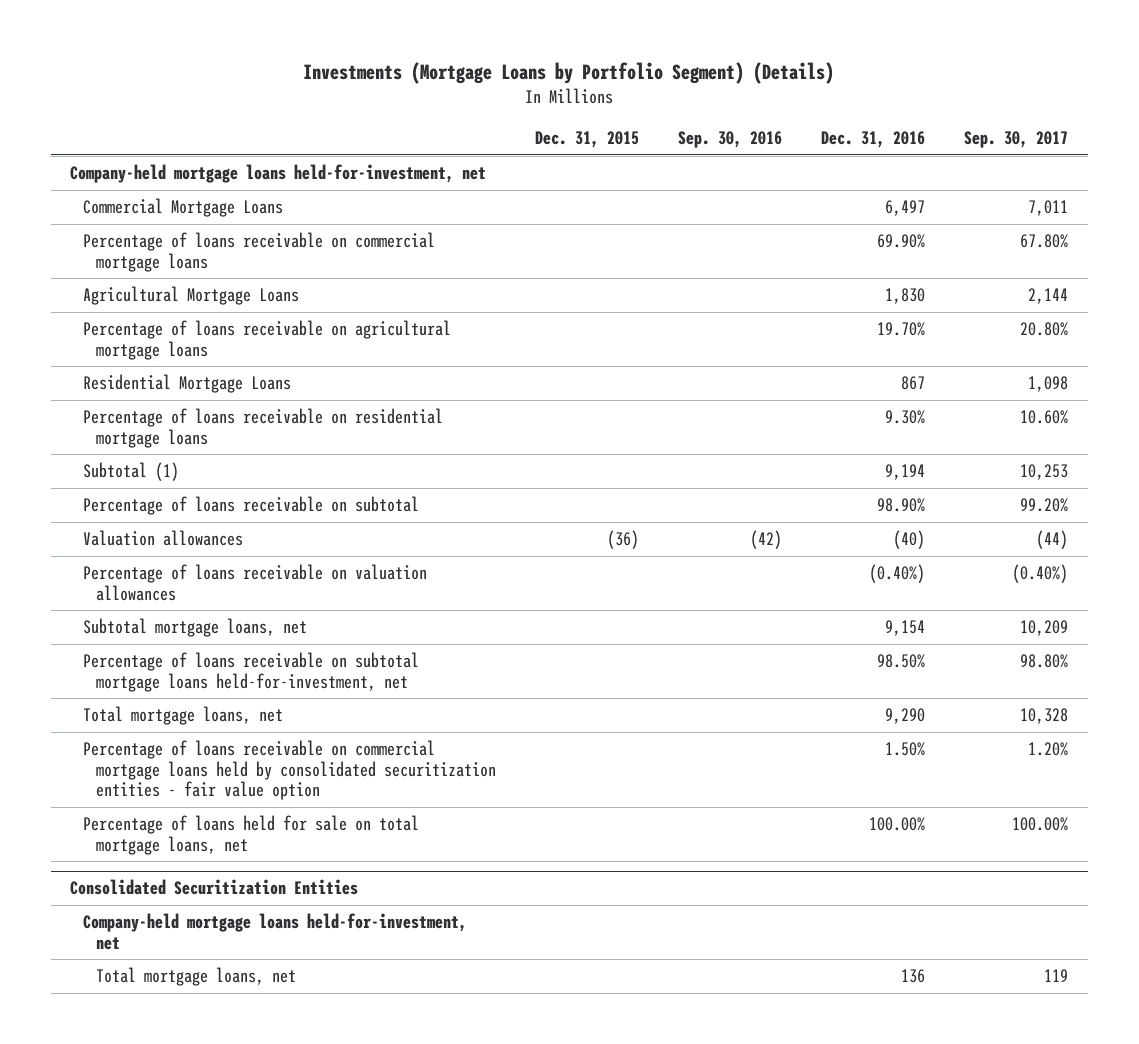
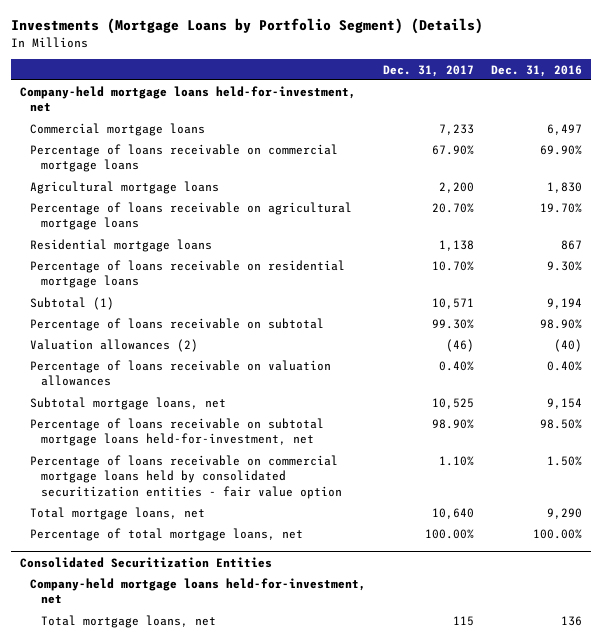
[535,130,640,148] Dec. 31, 2015 -> none
[678,130,783,148] Sep. 30, 2016 -> none
[964,130,1069,148] Sep. 30, 2017 -> none
none -> [383,64,475,77] Dec. 31, 2017
[83,198,284,218] Commercial Mortgage Loans -> [30,122,206,136] Commercial mortgage loans
[83,286,300,306] Agricultural Mortgage Loans -> [30,180,220,194] Agricultural mortgage loans
[83,374,292,394] Residential Mortgage Loans -> [30,238,213,252] Residential mortgage loans
[83,530,244,547] Valuation allowances -> [30,338,199,352] Valuation allowances (2)
[869,564,926,584] (0.40%) -> [547,360,583,371] 0.40%
[83,706,284,726] Total mortgage loans, net -> [30,506,206,520] Total mortgage loans, net
[83,815,420,855] Percentage of loans held for sale on total mortgage loans, net -> [30,527,304,541] Percentage of total mortgage loans, net

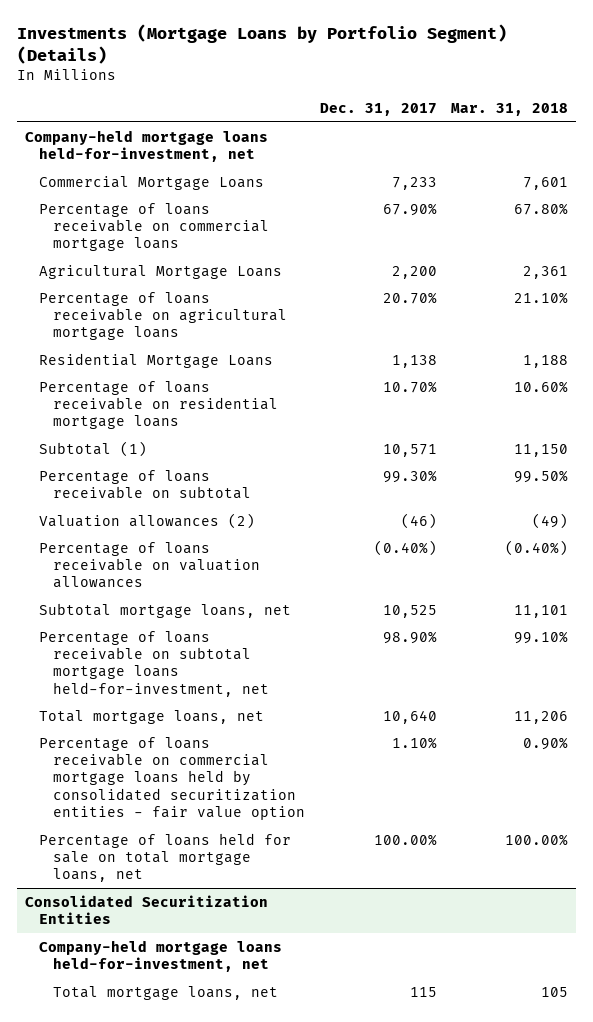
[491,64,583,77] Dec. 31, 2016 -> none
none -> [451,103,569,117] Mar. 31, 2018
[30,122,206,136] Commercial mortgage loans -> [38,175,264,190] Commercial Mortgage Loans
[30,180,220,194] Agricultural mortgage loans -> [38,264,282,279] Agricultural Mortgage Loans
[30,238,213,252] Residential mortgage loans -> [38,352,273,368] Residential Mortgage Loans
[439,360,475,371] 0.40% -> [373,539,437,556] (0.40%)
[30,454,342,500] Percentage of loans receivable on commercial mortgage loans held by consolidated securitization entities - fair value option -> [38,736,306,821] Percentage of loans receivable on commercial mortgage loans held by consolidated securitization entities - fair value option
[30,527,304,541] Percentage of total mortgage loans, net -> [38,832,291,883] Percentage of loans held for sale on total mortgage loans, net

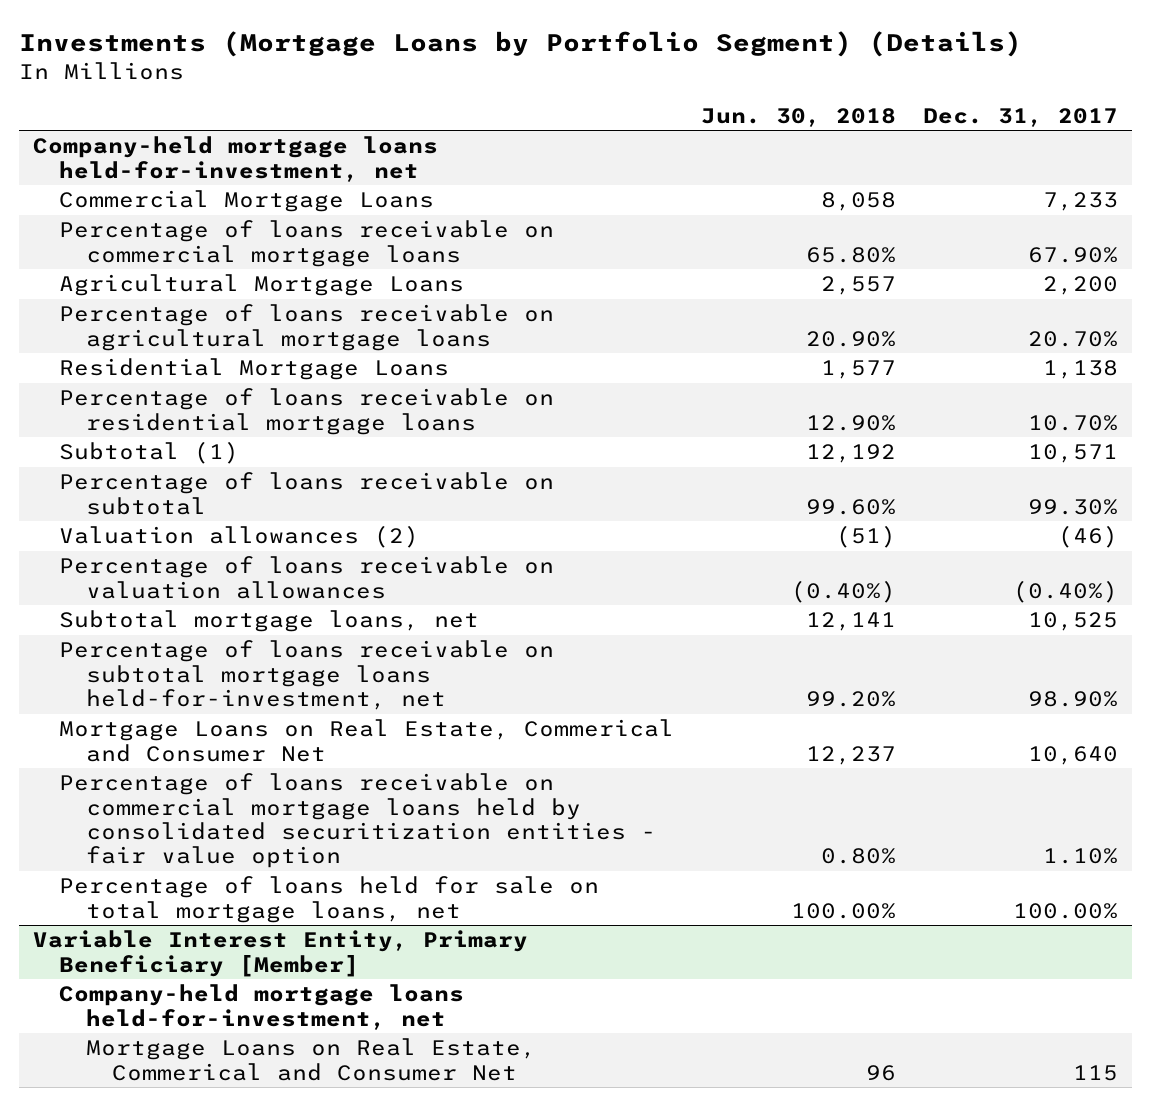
[451,103,569,117] Mar. 31, 2018 -> none
none -> [701,107,897,127] Jun. 30, 2018
[38,709,264,724] Total mortgage loans, net -> [59,719,675,762] Mortgage Loans on Real Estate, Commerical and Consumer Net
[24,894,268,924] Consolidated Securitization Entities -> none
none -> [32,930,528,977] Variable Interest Entity, Primary Beneficiary [Member]
[53,985,279,1000] Total mortgage loans, net -> [85,1038,536,1081] Mortgage Loans on Real Estate, Commerical and Consumer Net

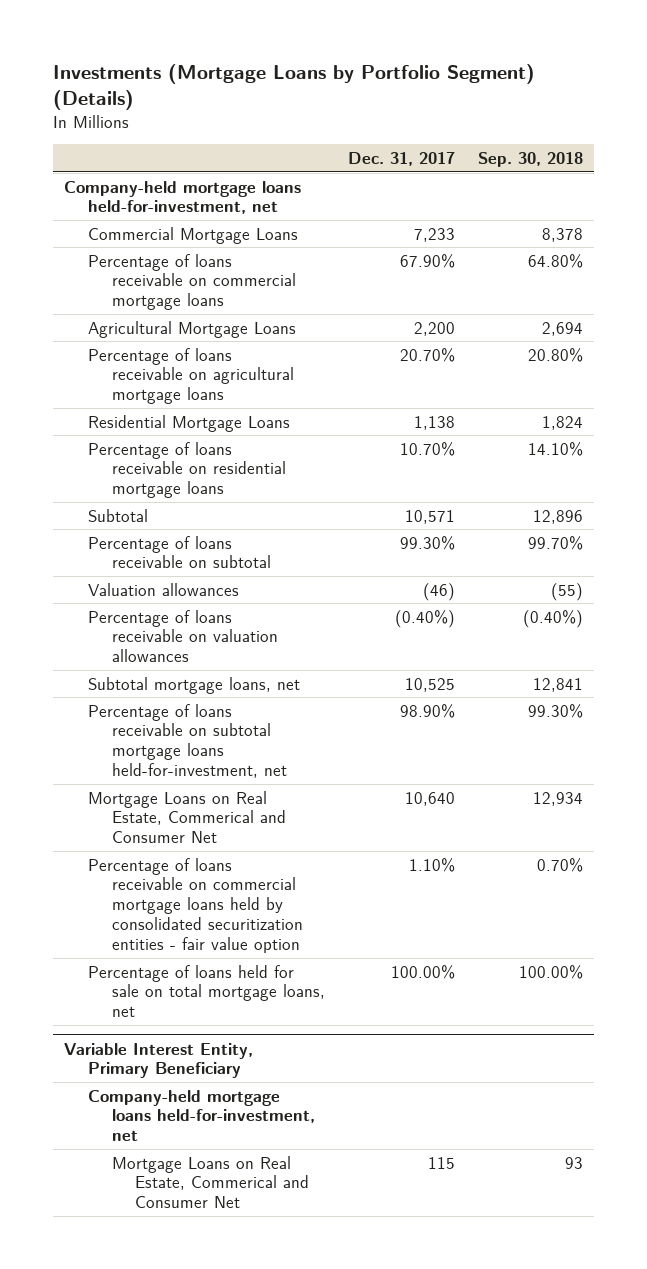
[701,107,897,127] Jun. 30, 2018 -> none
none -> [477,151,583,167] Sep. 30, 2018
[59,441,240,465] Subtotal (1) -> [87,508,148,522] Subtotal
[59,525,420,549] Valuation allowances (2) -> [87,582,239,596] Valuation allowances
[32,930,528,977] Variable Interest Entity, Primary Beneficiary [Member] -> [64,1042,254,1079] Variable Interest Entity, Primary Beneficiary

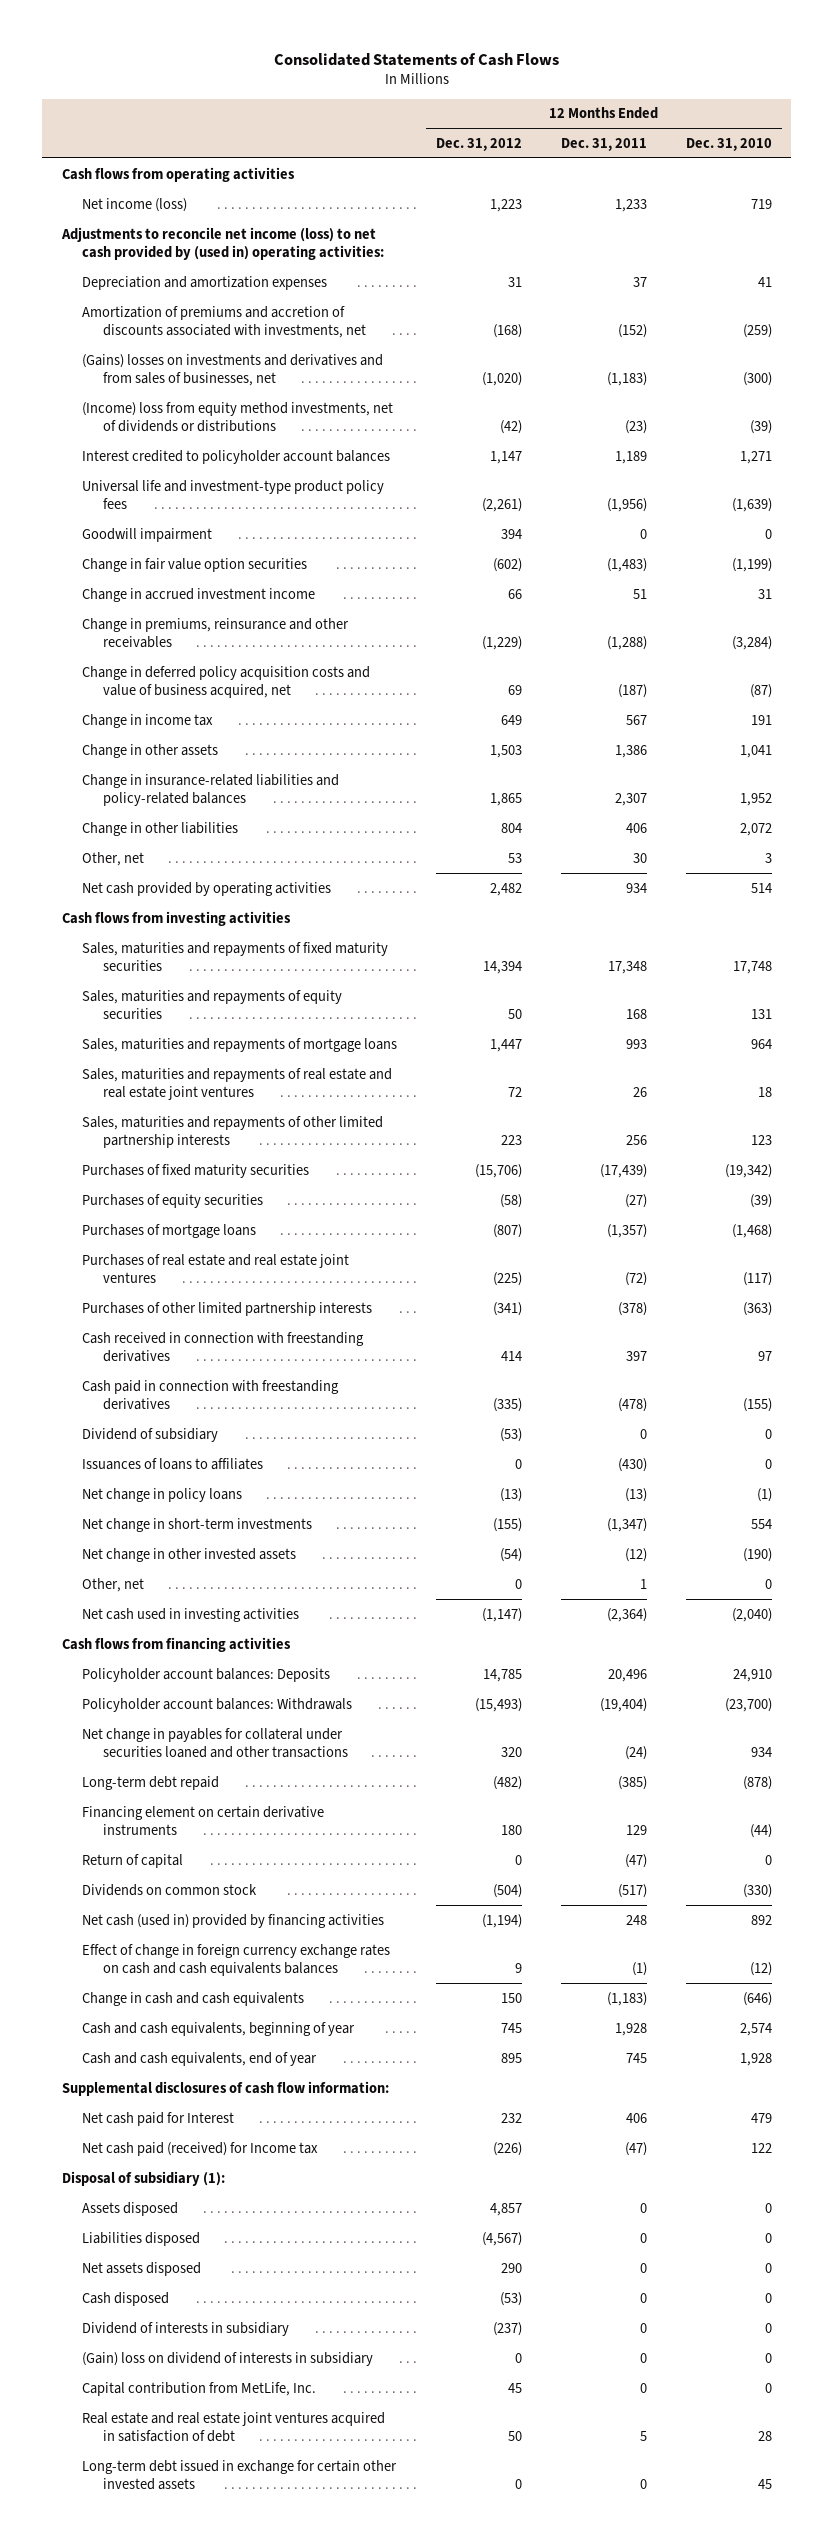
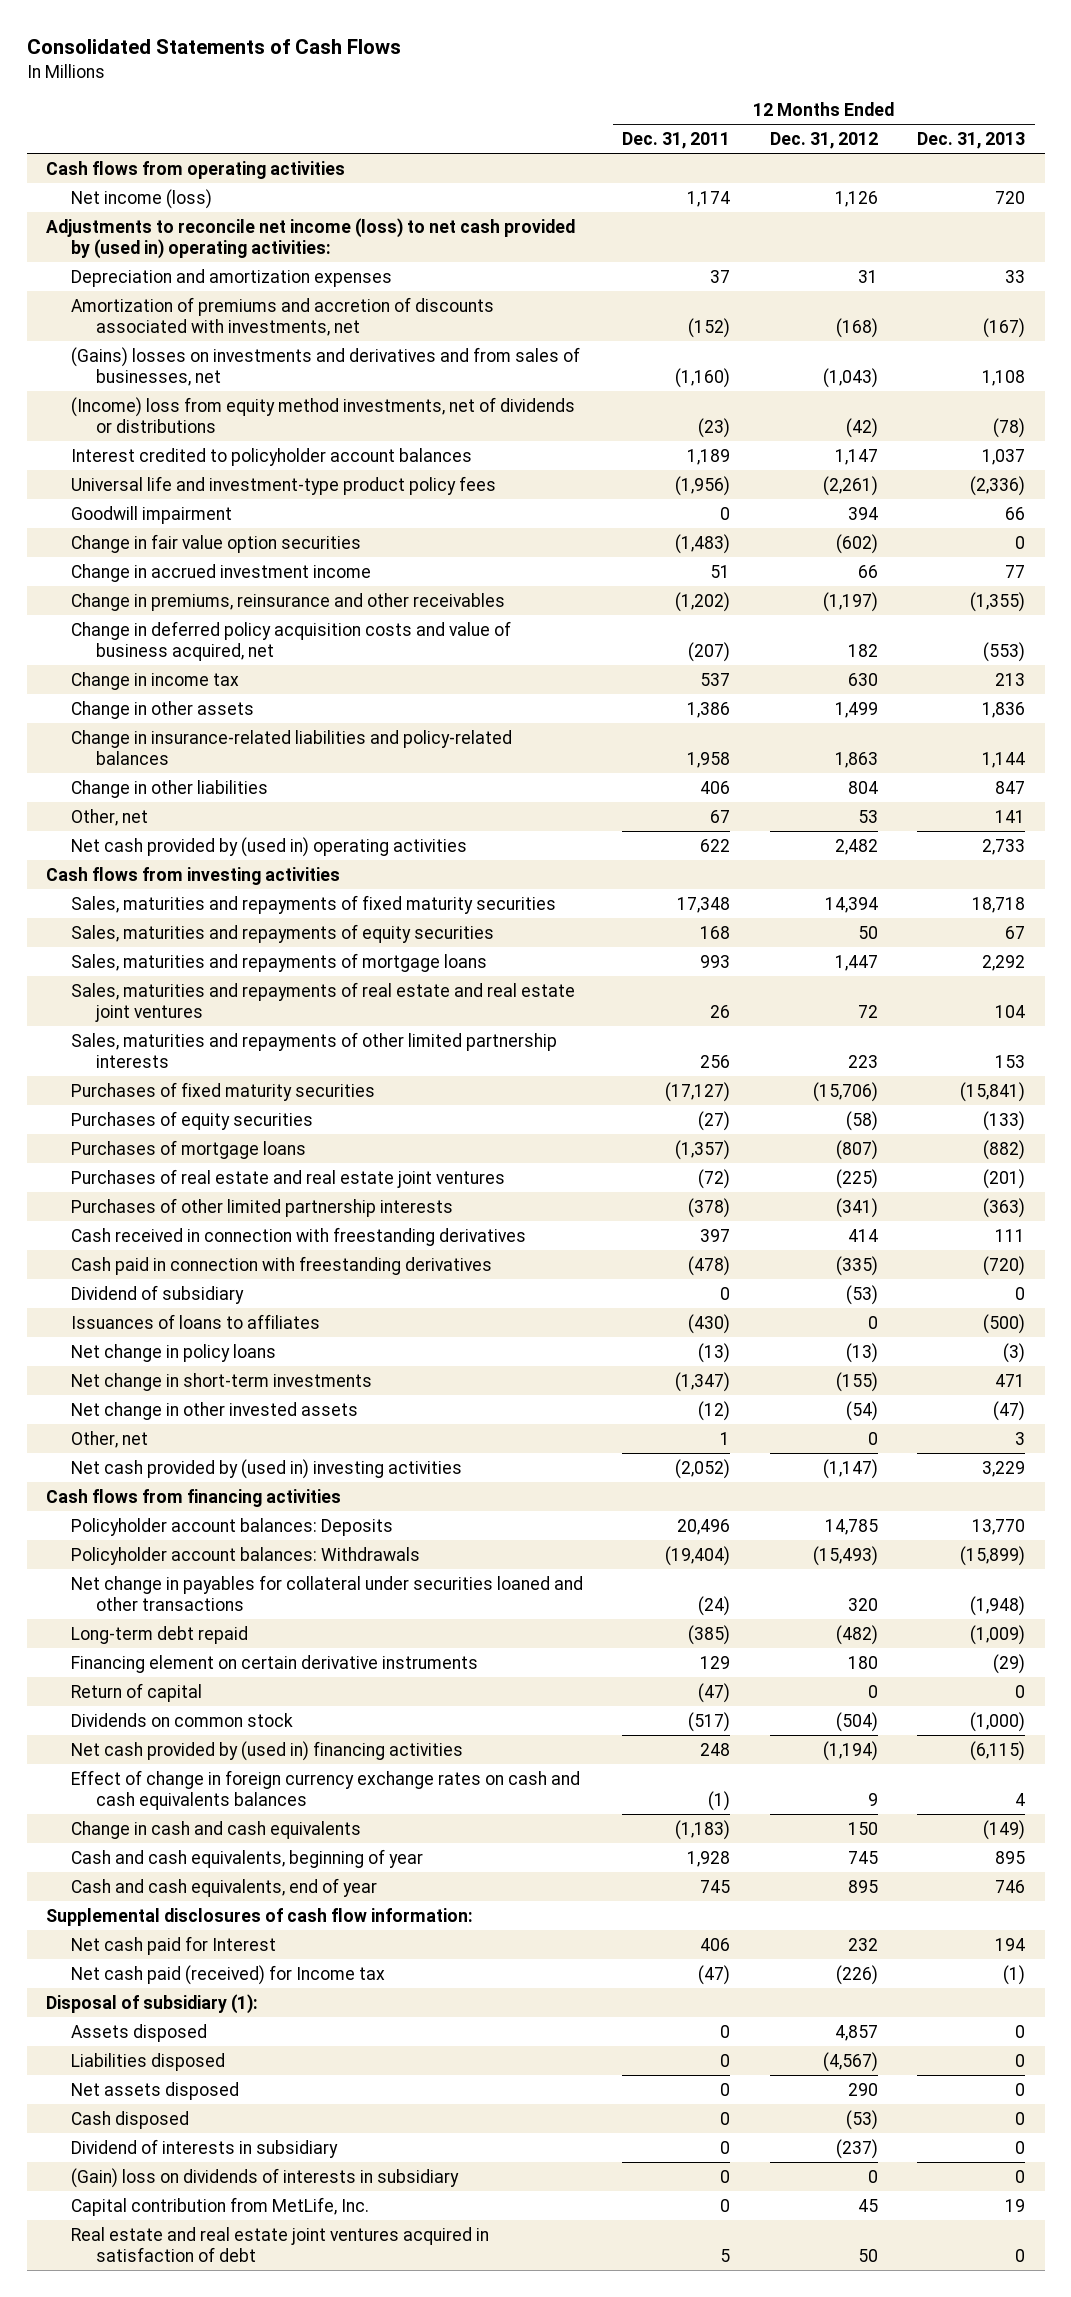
[685,137,772,151] Dec. 31, 2010 -> none
none -> [917,132,1026,150] Dec. 31, 2013
[490,198,523,212] 1,223 -> [834,190,878,207] 1,126
[615,198,648,212] 1,233 -> [687,190,731,207] 1,174
[482,371,523,386] (1,020) -> [822,368,878,389] (1,043)
[607,371,648,386] (1,183) -> [675,368,731,389] (1,160)
[482,635,523,650] (1,229) -> [822,591,878,612] (1,197)
[607,635,648,650] (1,288) -> [675,591,731,612] (1,202)
[508,684,523,695] 69 -> [847,644,878,658] 182
[618,683,648,698] (187) -> [688,642,731,663] (207)
[501,714,523,725] 649 -> [847,672,878,686] 630
[626,714,648,725] 567 -> [700,672,731,686] 537
[490,744,523,758] 1,503 -> [834,701,878,718] 1,499
[490,792,523,806] 1,865 -> [834,752,878,769] 1,863
[615,792,648,806] 2,307 -> [687,752,731,769] 1,958
[633,852,648,863] 30 -> [710,809,731,823] 67
[82,881,332,896] Net cash provided by operating activities -> [71,836,468,857] Net cash provided by (used in) operating activities
[626,882,648,893] 934 -> [700,838,731,852] 622
[600,1163,648,1178] (17,439) -> [665,1081,731,1102] (17,127)
[82,1607,300,1622] Net cash used in investing activities -> [71,1458,463,1479] Net cash provided by (used in) investing activities
[607,1607,648,1622] (2,364) -> [675,1458,731,1479] (2,052)
[82,1913,385,1928] Net cash (used in) provided by financing activities -> [71,1740,464,1761] Net cash provided by (used in) financing activities
[82,2351,374,2366] (Gain) loss on dividend of interests in subsidiary -> [71,2167,460,2188] (Gain) loss on dividends of interests in subsidiary
[82,2459,398,2490] Long-term debt issued in exchange for certain other invested assets -> none

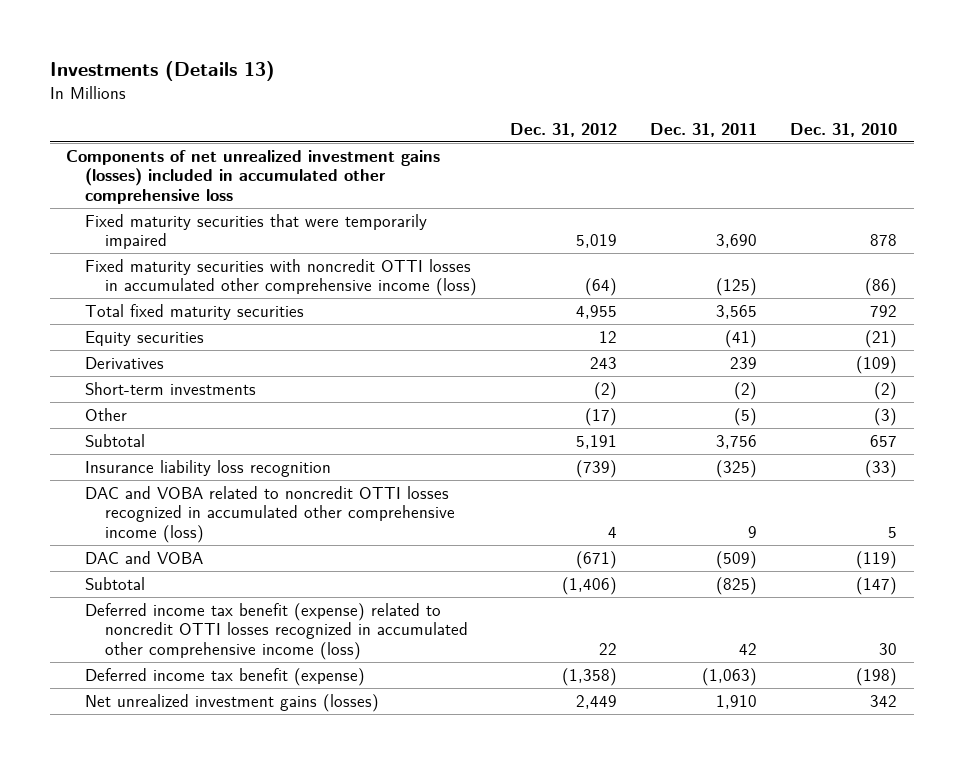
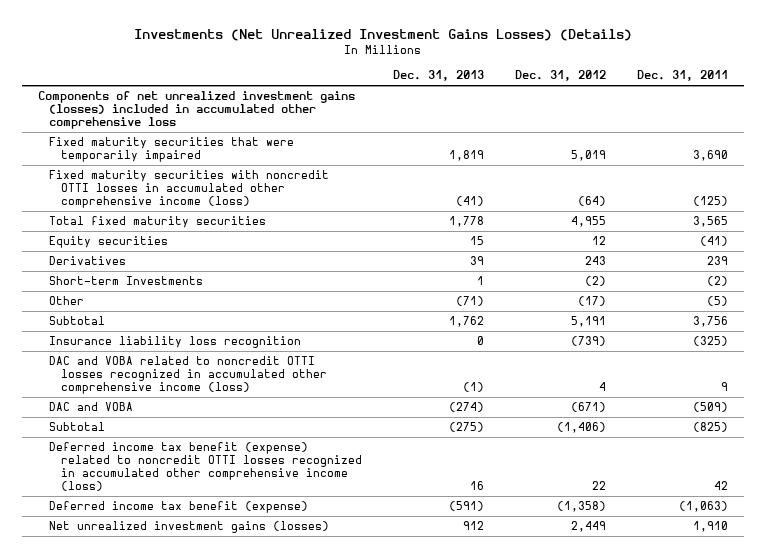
[49,61,275,82] Investments (Details 13) -> [133,29,632,42] Investments (Net Unrealized Investment Gains Losses) (Details)
[790,123,898,138] Dec. 31, 2010 -> none
none -> [393,70,485,82] Dec. 31, 2013
[85,381,257,395] Short-term investments -> [49,276,204,286] Short-term Investments

